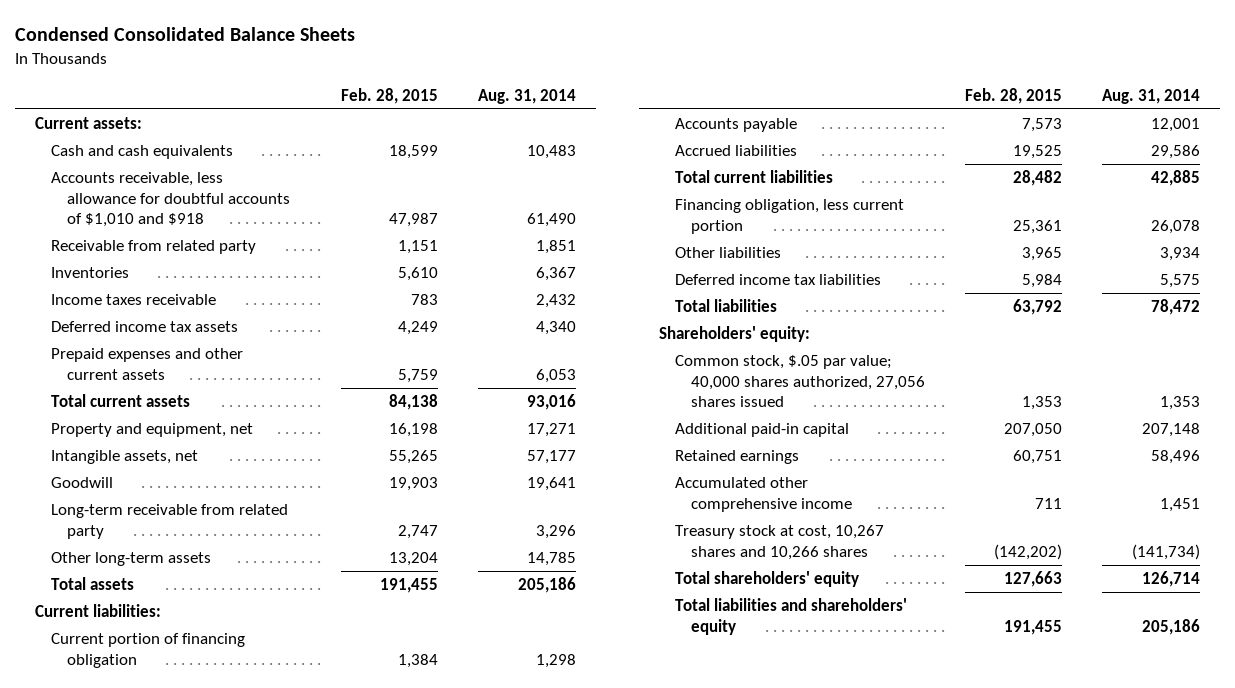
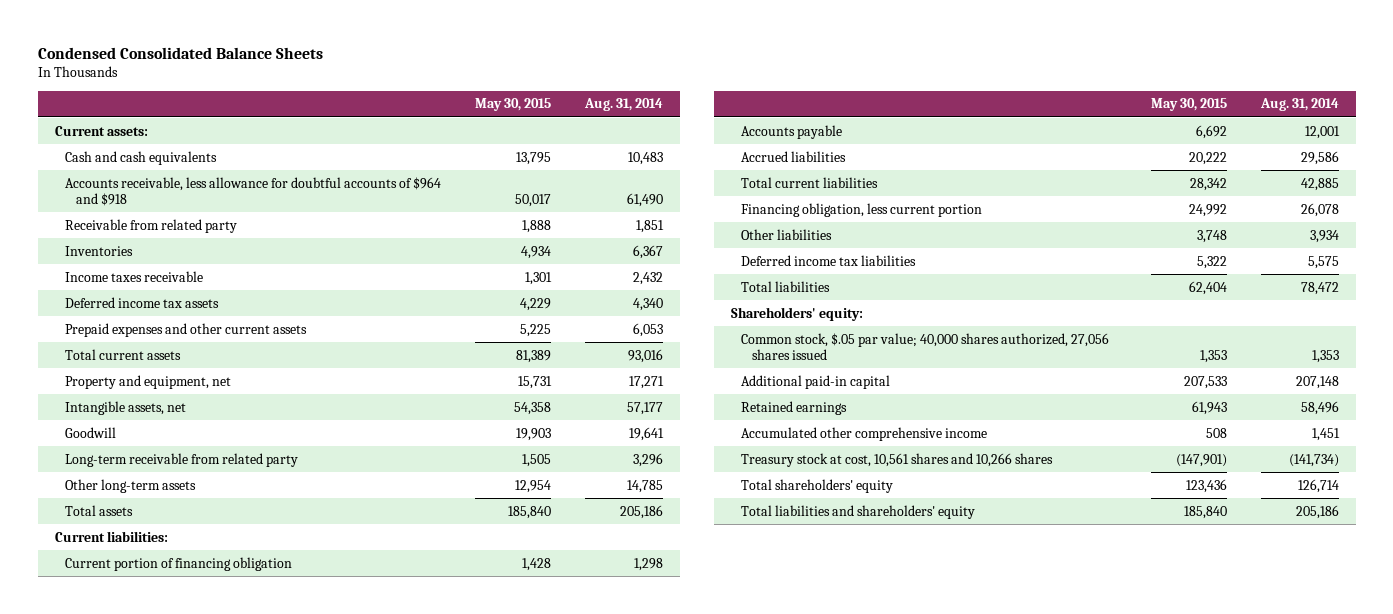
[341,87,439,104] Feb. 28, 2015 -> none
none -> [475,98,552,112] May 30, 2015
[51,172,291,228] Accounts receivable, less allowance for doubtful accounts of $1,010 and $918 -> [65,176,442,206] Accounts receivable, less allowance for doubtful accounts of $964 and $918
[675,525,885,560] Treasury stock at cost, 10,267 shares and 10,266 shares -> [741,452,1054,467] Treasury stock at cost, 10,561 shares and 10,266 shares

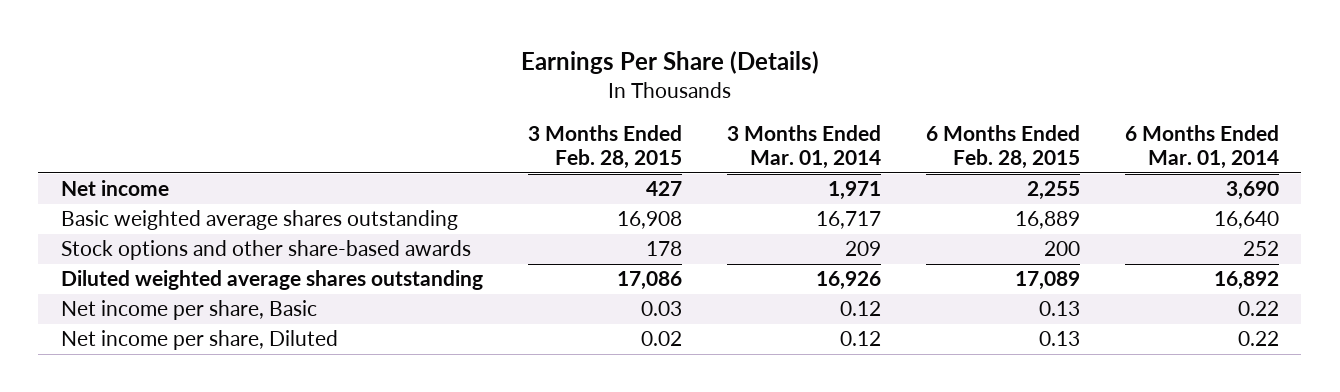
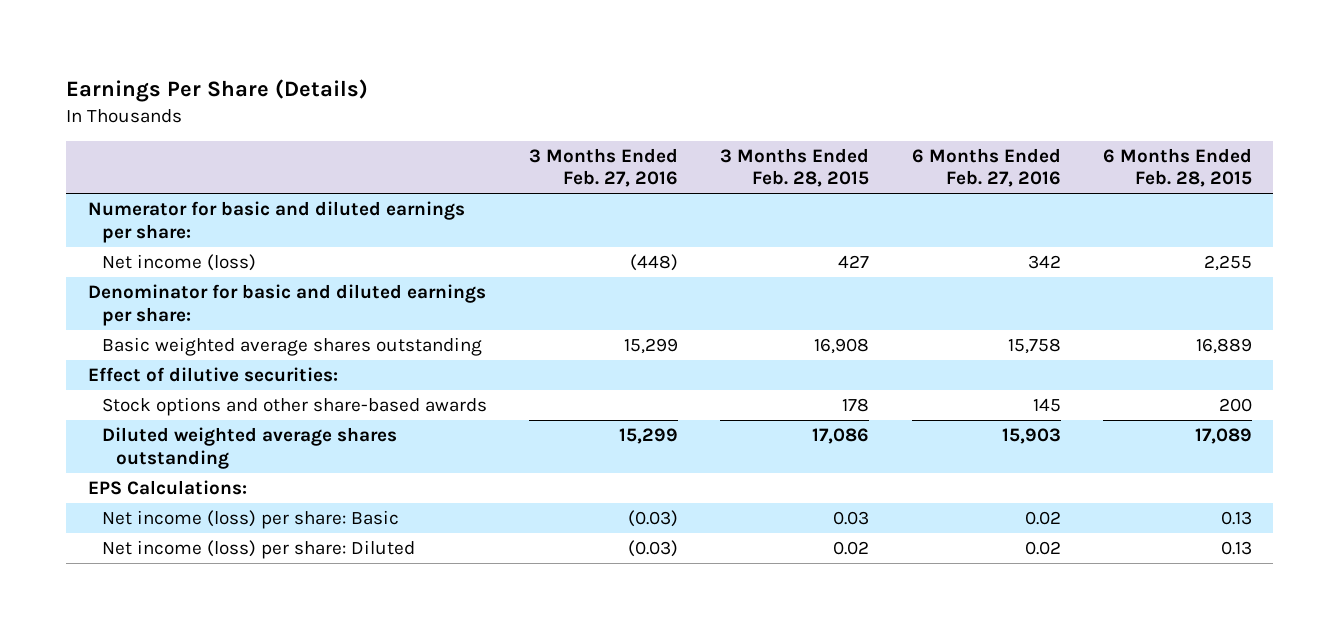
[726,124,881,169] 3 Months Ended Mar. 01, 2014 -> none
[1124,124,1279,169] 6 Months Ended Mar. 01, 2014 -> none
none -> [529,147,679,188] 3 Months Ended Feb. 27, 2016
none -> [911,147,1061,188] 6 Months Ended Feb. 27, 2016
none -> [87,200,465,243] Numerator for basic and diluted earnings per share:
[60,180,169,197] Net income -> [101,253,256,271] Net income (loss)
none -> [87,283,486,326] Denominator for basic and diluted earnings per share:
none -> [87,366,338,382] Effect of dilutive securities:
none -> [87,479,247,495] EPS Calculations:
[60,300,317,321] Net income per share, Basic -> [101,509,399,529] Net income (loss) per share: Basic
[60,330,338,351] Net income per share, Diluted -> [101,539,415,559] Net income (loss) per share: Diluted

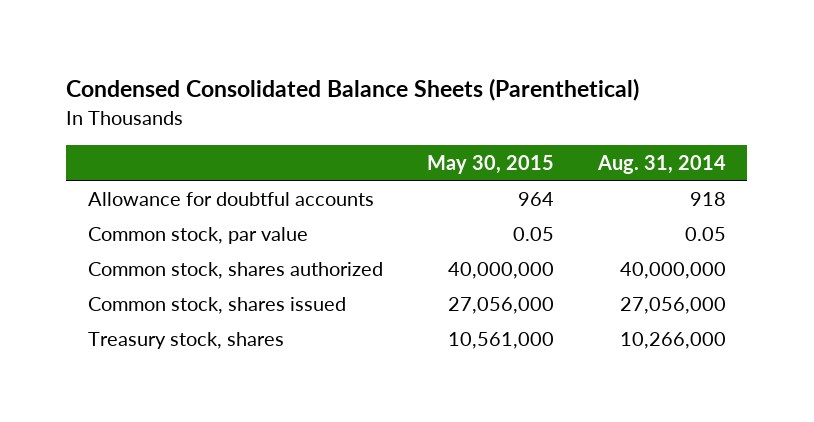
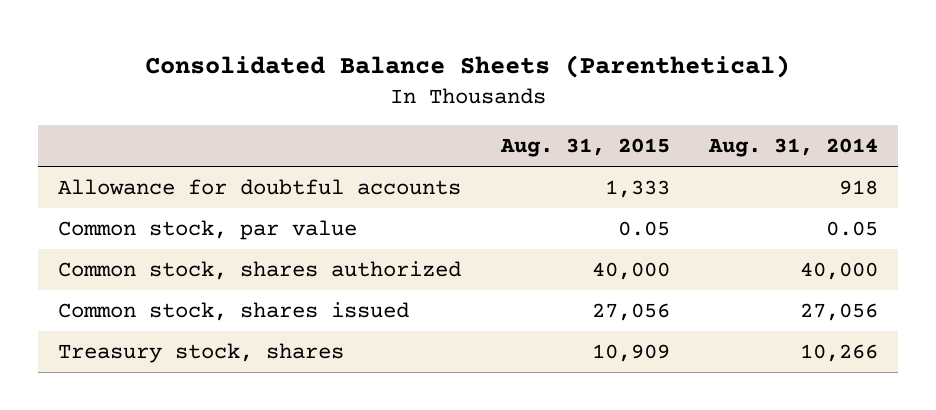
[66,78,640,102] Condensed Consolidated Balance Sheets (Parenthetical) -> [145,54,791,78] Consolidated Balance Sheets (Parenthetical)
[426,154,554,174] May 30, 2015 -> none
none -> [499,138,670,158] Aug. 31, 2015
[619,261,726,279] 40,000,000 -> [800,262,879,281] 40,000
[619,296,726,314] 27,056,000 -> [800,303,879,322] 27,056
[619,331,726,349] 10,266,000 -> [800,344,879,363] 10,266

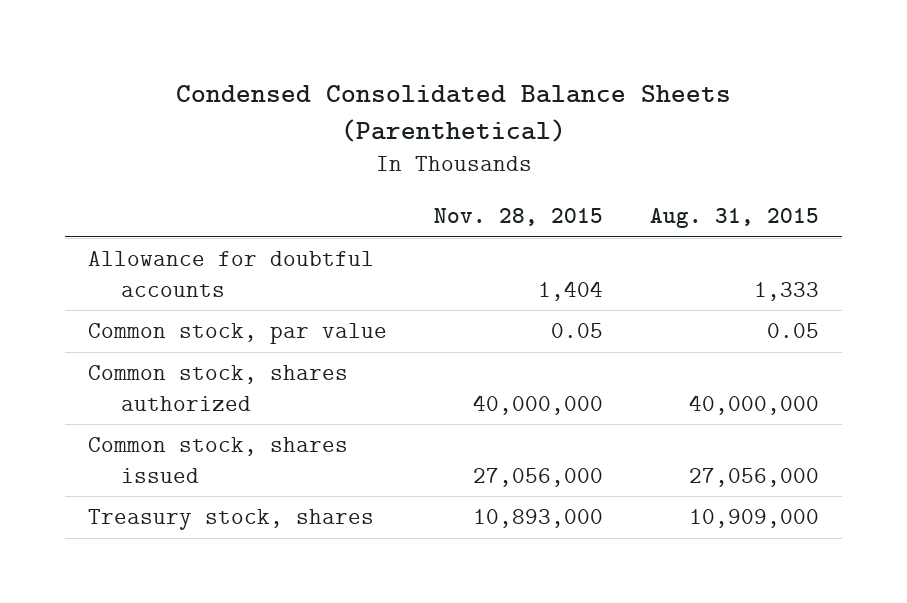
[145,54,791,78] Consolidated Balance Sheets (Parenthetical) -> [175,84,731,142] Condensed Consolidated Balance Sheets (Parenthetical)
[708,138,879,158] Aug. 31, 2014 -> none
none -> [434,207,604,226] Nov. 28, 2015
[591,262,670,281] 40,000 -> [689,394,820,415] 40,000,000
[591,303,670,322] 27,056 -> [689,467,820,487] 27,056,000
[591,344,670,363] 10,909 -> [689,509,820,529] 10,909,000

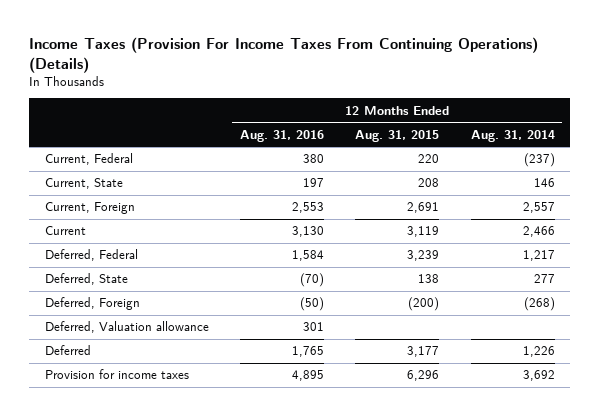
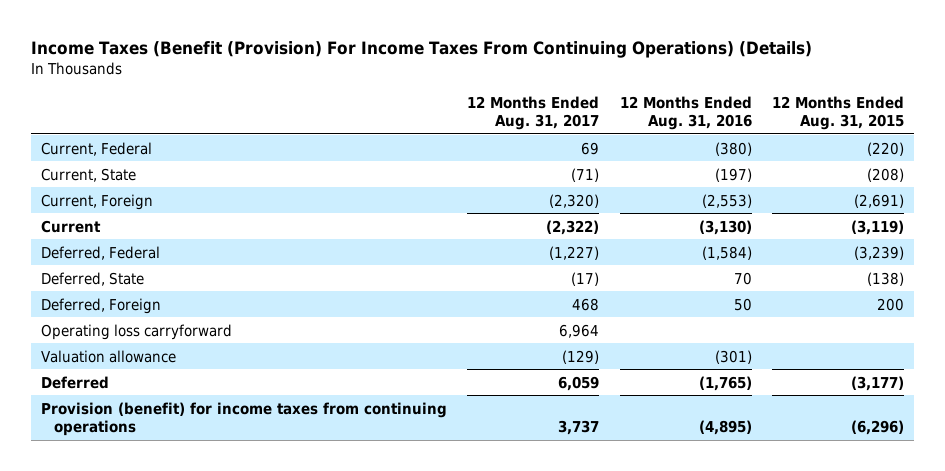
[28,36,538,73] Income Taxes (Provision For Income Taxes From Continuing Operations) (Details) -> [30,41,812,59] Income Taxes (Benefit (Provision) For Income Taxes From Continuing Operations) (Details)
[470,129,555,142] Aug. 31, 2014 -> none
none -> [467,95,600,131] 12 Months Ended Aug. 31, 2017
[302,154,324,164] 380 -> [714,141,752,156] (380)
[418,154,440,164] 220 -> [866,141,904,156] (220)
[302,178,324,188] 197 -> [714,167,752,182] (197)
[418,178,440,188] 208 -> [866,167,904,182] (208)
[291,202,324,214] 2,553 -> [701,193,752,208] (2,553)
[407,202,440,214] 2,691 -> [853,193,904,208] (2,691)
[291,226,324,238] 3,130 -> [698,219,752,235] (3,130)
[407,226,440,238] 3,119 -> [850,219,904,235] (3,119)
[291,250,324,262] 1,584 -> [701,245,752,260] (1,584)
[407,250,440,262] 3,239 -> [853,245,904,260] (3,239)
[299,273,324,288] (70) -> [733,271,752,285] 70
[418,274,440,284] 138 -> [866,271,904,286] (138)
[299,297,324,312] (50) -> [733,297,752,311] 50
[408,297,440,312] (200) -> [876,297,904,311] 200
none -> [41,323,233,340] Operating loss carryforward
[44,321,209,334] Deferred, Valuation allowance -> [41,349,177,363] Valuation allowance
[302,322,324,332] 301 -> [714,349,752,364] (301)
[291,346,324,358] 1,765 -> [698,375,752,391] (1,765)
[407,346,440,358] 3,177 -> [850,375,904,391] (3,177)
[44,369,189,380] Provision for income taxes -> [41,401,448,436] Provision (benefit) for income taxes from continuing operations
[291,370,324,382] 4,895 -> [698,419,752,435] (4,895)
[407,370,440,382] 6,296 -> [850,419,904,435] (6,296)

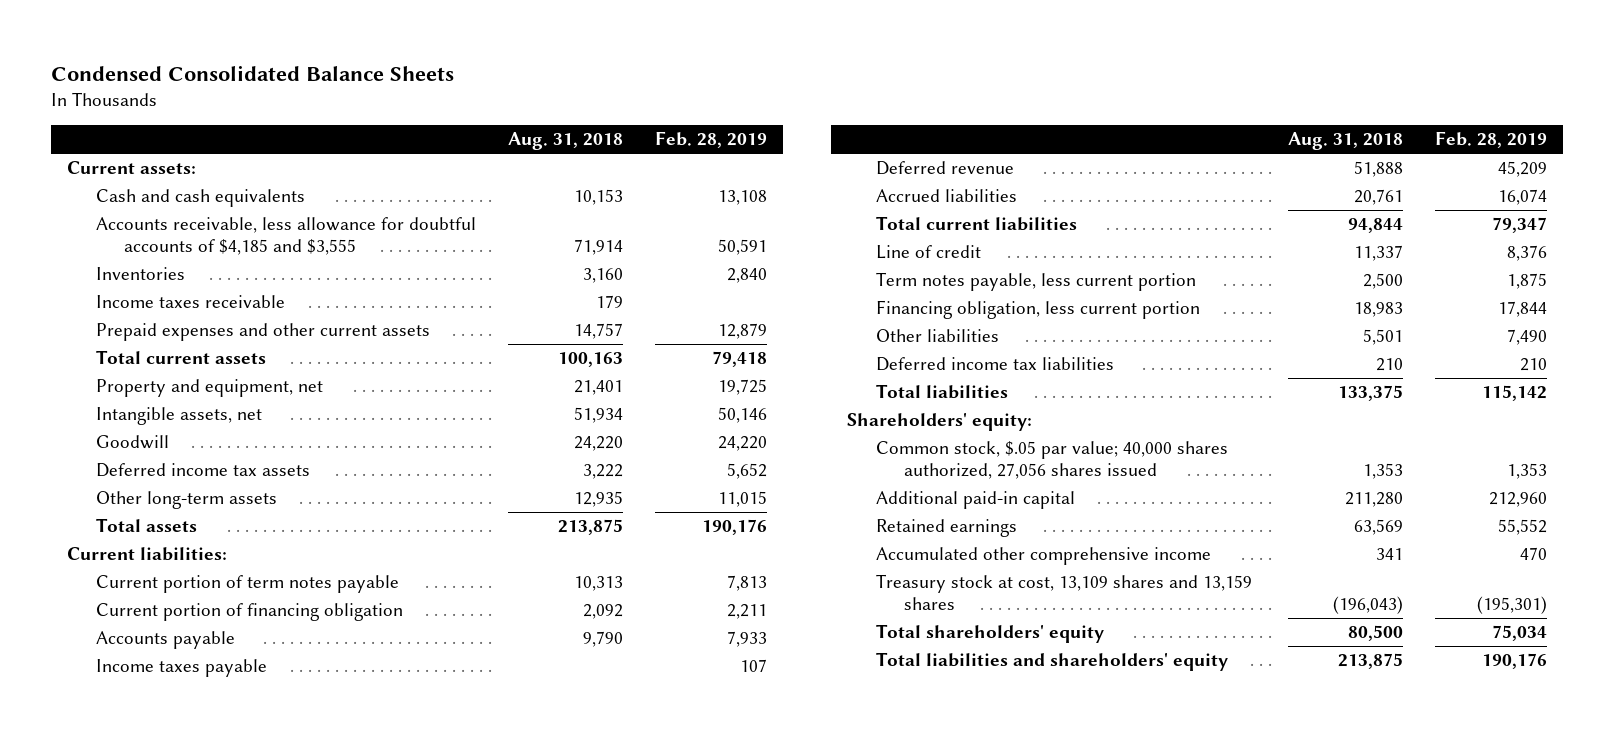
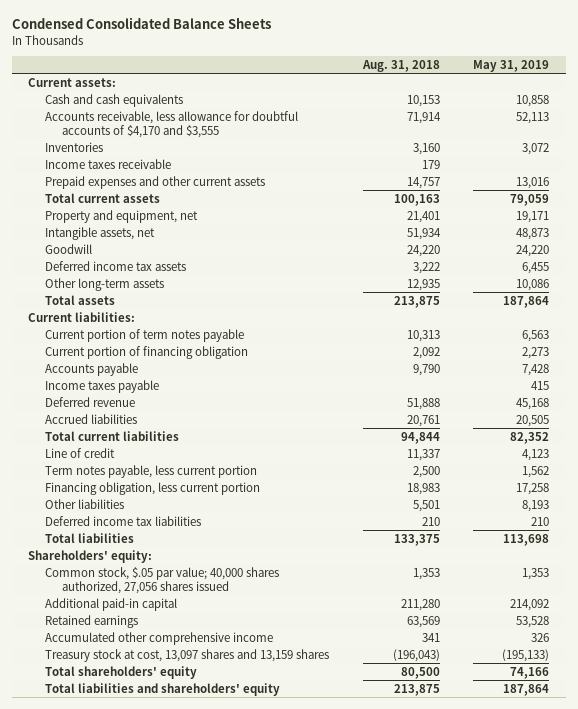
[655,131,768,149] Feb. 28, 2019 -> none
none -> [473,59,550,72] May 31, 2019
[95,217,476,256] Accounts receivable, less allowance for doubtful accounts of $4,185 and $3,555 -> [45,110,299,138] Accounts receivable, less allowance for doubtful accounts of $4,170 and $3,555
[875,574,1252,611] Treasury stock at cost, 13,109 shares and 13,159 shares -> [45,648,330,662] Treasury stock at cost, 13,097 shares and 13,159 shares

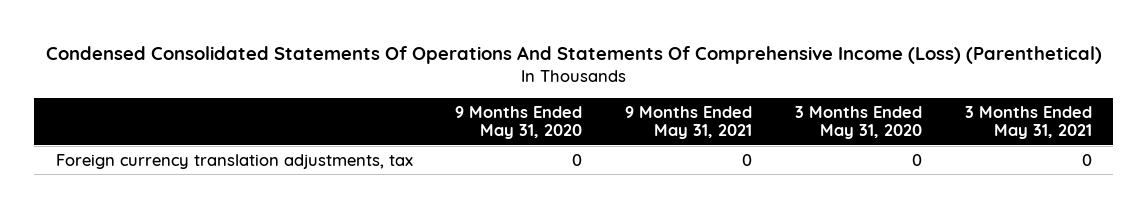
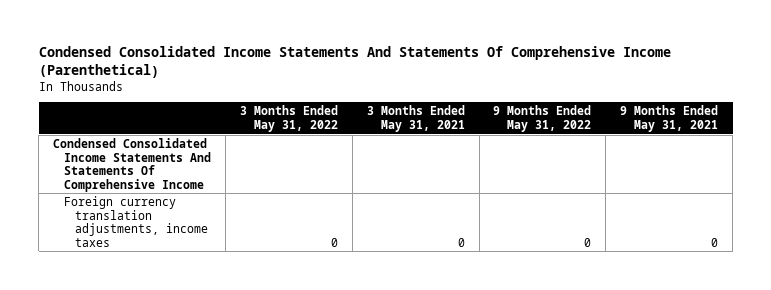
[45,45,1102,64] Condensed Consolidated Statements Of Operations And Statements Of Comprehensive Income (Loss) (Parenthetical) -> [38,45,671,78] Condensed Consolidated Income Statements And Statements Of Comprehensive Income (Parenthetical)
[455,105,583,140] 9 Months Ended May 31, 2020 -> none
[795,105,923,140] 3 Months Ended May 31, 2020 -> none
none -> [239,105,338,132] 3 Months Ended May 31, 2022
none -> [493,105,592,132] 9 Months Ended May 31, 2022
none -> [53,138,212,192] Condensed Consolidated Income Statements And Statements Of Comprehensive Income
[55,153,413,169] Foreign currency translation adjustments, tax -> [64,196,209,247] Foreign currency translation adjustments, income taxes

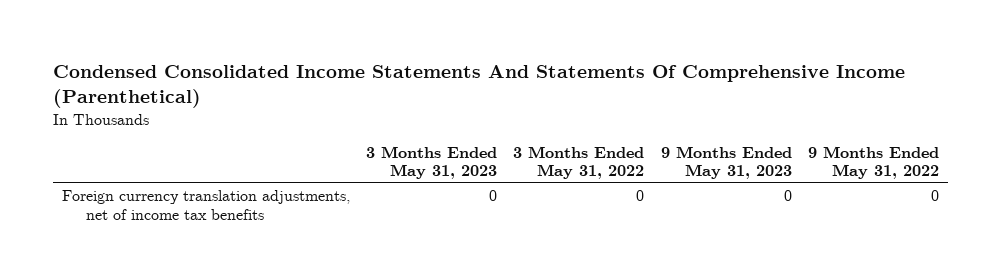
[366,105,465,132] 3 Months Ended May 31, 2021 -> none
[620,105,719,132] 9 Months Ended May 31, 2021 -> none
none -> [366,145,498,180] 3 Months Ended May 31, 2023
none -> [660,145,792,180] 9 Months Ended May 31, 2023
[53,138,212,192] Condensed Consolidated Income Statements And Statements Of Comprehensive Income -> none
[64,196,209,247] Foreign currency translation adjustments, income taxes -> [61,190,350,220] Foreign currency translation adjustments, net of income tax benefits

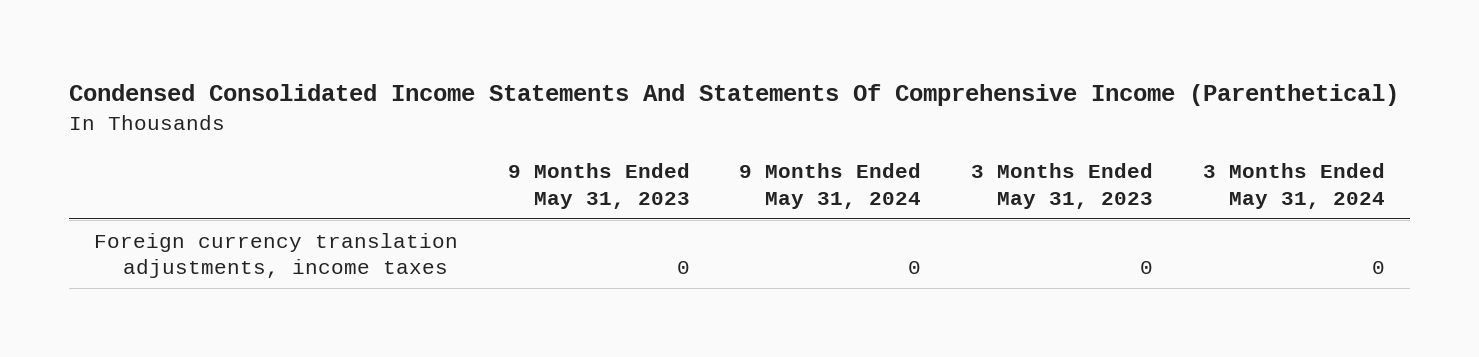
[513,145,645,180] 3 Months Ended May 31, 2022 -> none
[808,145,940,180] 9 Months Ended May 31, 2022 -> none
none -> [739,163,922,210] 9 Months Ended May 31, 2024
none -> [1202,163,1385,210] 3 Months Ended May 31, 2024
[61,190,350,220] Foreign currency translation adjustments, net of income tax benefits -> [93,232,458,279] Foreign currency translation adjustments, income taxes

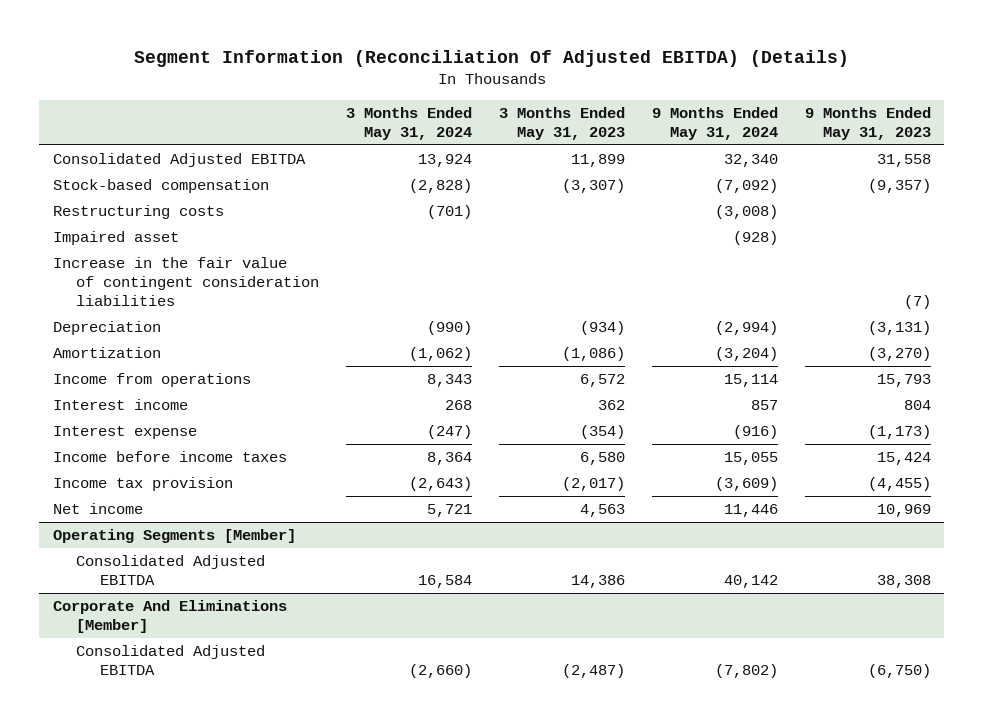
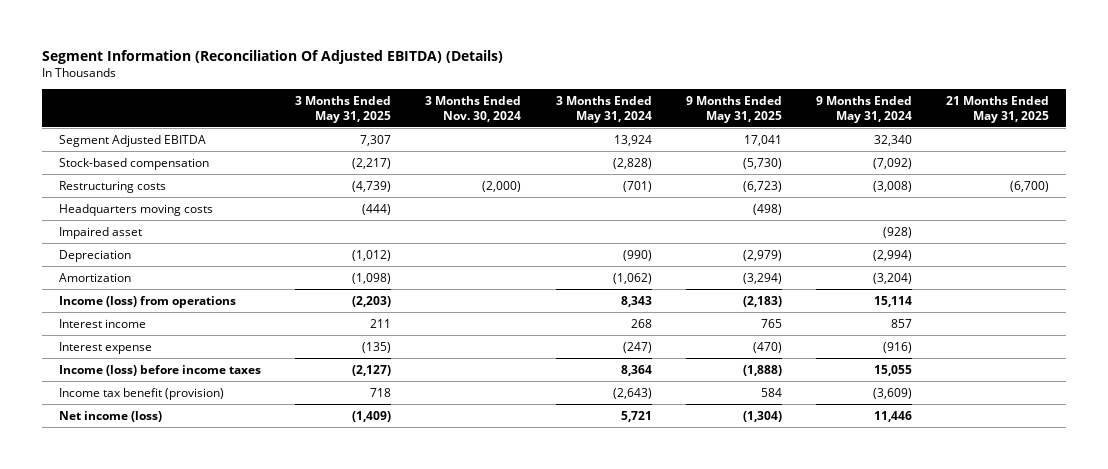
[499,107,626,140] 3 Months Ended May 31, 2023 -> none
[804,107,931,140] 9 Months Ended May 31, 2023 -> none
none -> [295,95,392,123] 3 Months Ended May 31, 2025
none -> [425,95,522,122] 3 Months Ended Nov. 30, 2024
none -> [685,95,782,123] 9 Months Ended May 31, 2025
none -> [946,95,1050,123] 21 Months Ended May 31, 2025
[52,153,306,168] Consolidated Adjusted EBITDA -> [58,134,206,147] Segment Adjusted EBITDA
none -> [58,203,213,216] Headquarters moving costs
[52,257,320,306] Increase in the fair value of contingent consideration liabilities -> none
[52,373,251,388] Income from operations -> [58,295,236,308] Income (loss) from operations
[52,529,296,544] Operating Segments [Member] -> none
[76,555,266,585] Consolidated Adjusted EBITDA -> none
[52,600,287,633] Corporate And Eliminations [Member] -> none
[76,645,266,675] Consolidated Adjusted EBITDA -> none
[52,451,287,463] Income before income taxes -> [58,364,261,376] Income (loss) before income taxes
[52,477,233,492] Income tax provision -> [58,387,224,400] Income tax benefit (provision)
[52,503,143,515] Net income -> [58,410,162,422] Net income (loss)

